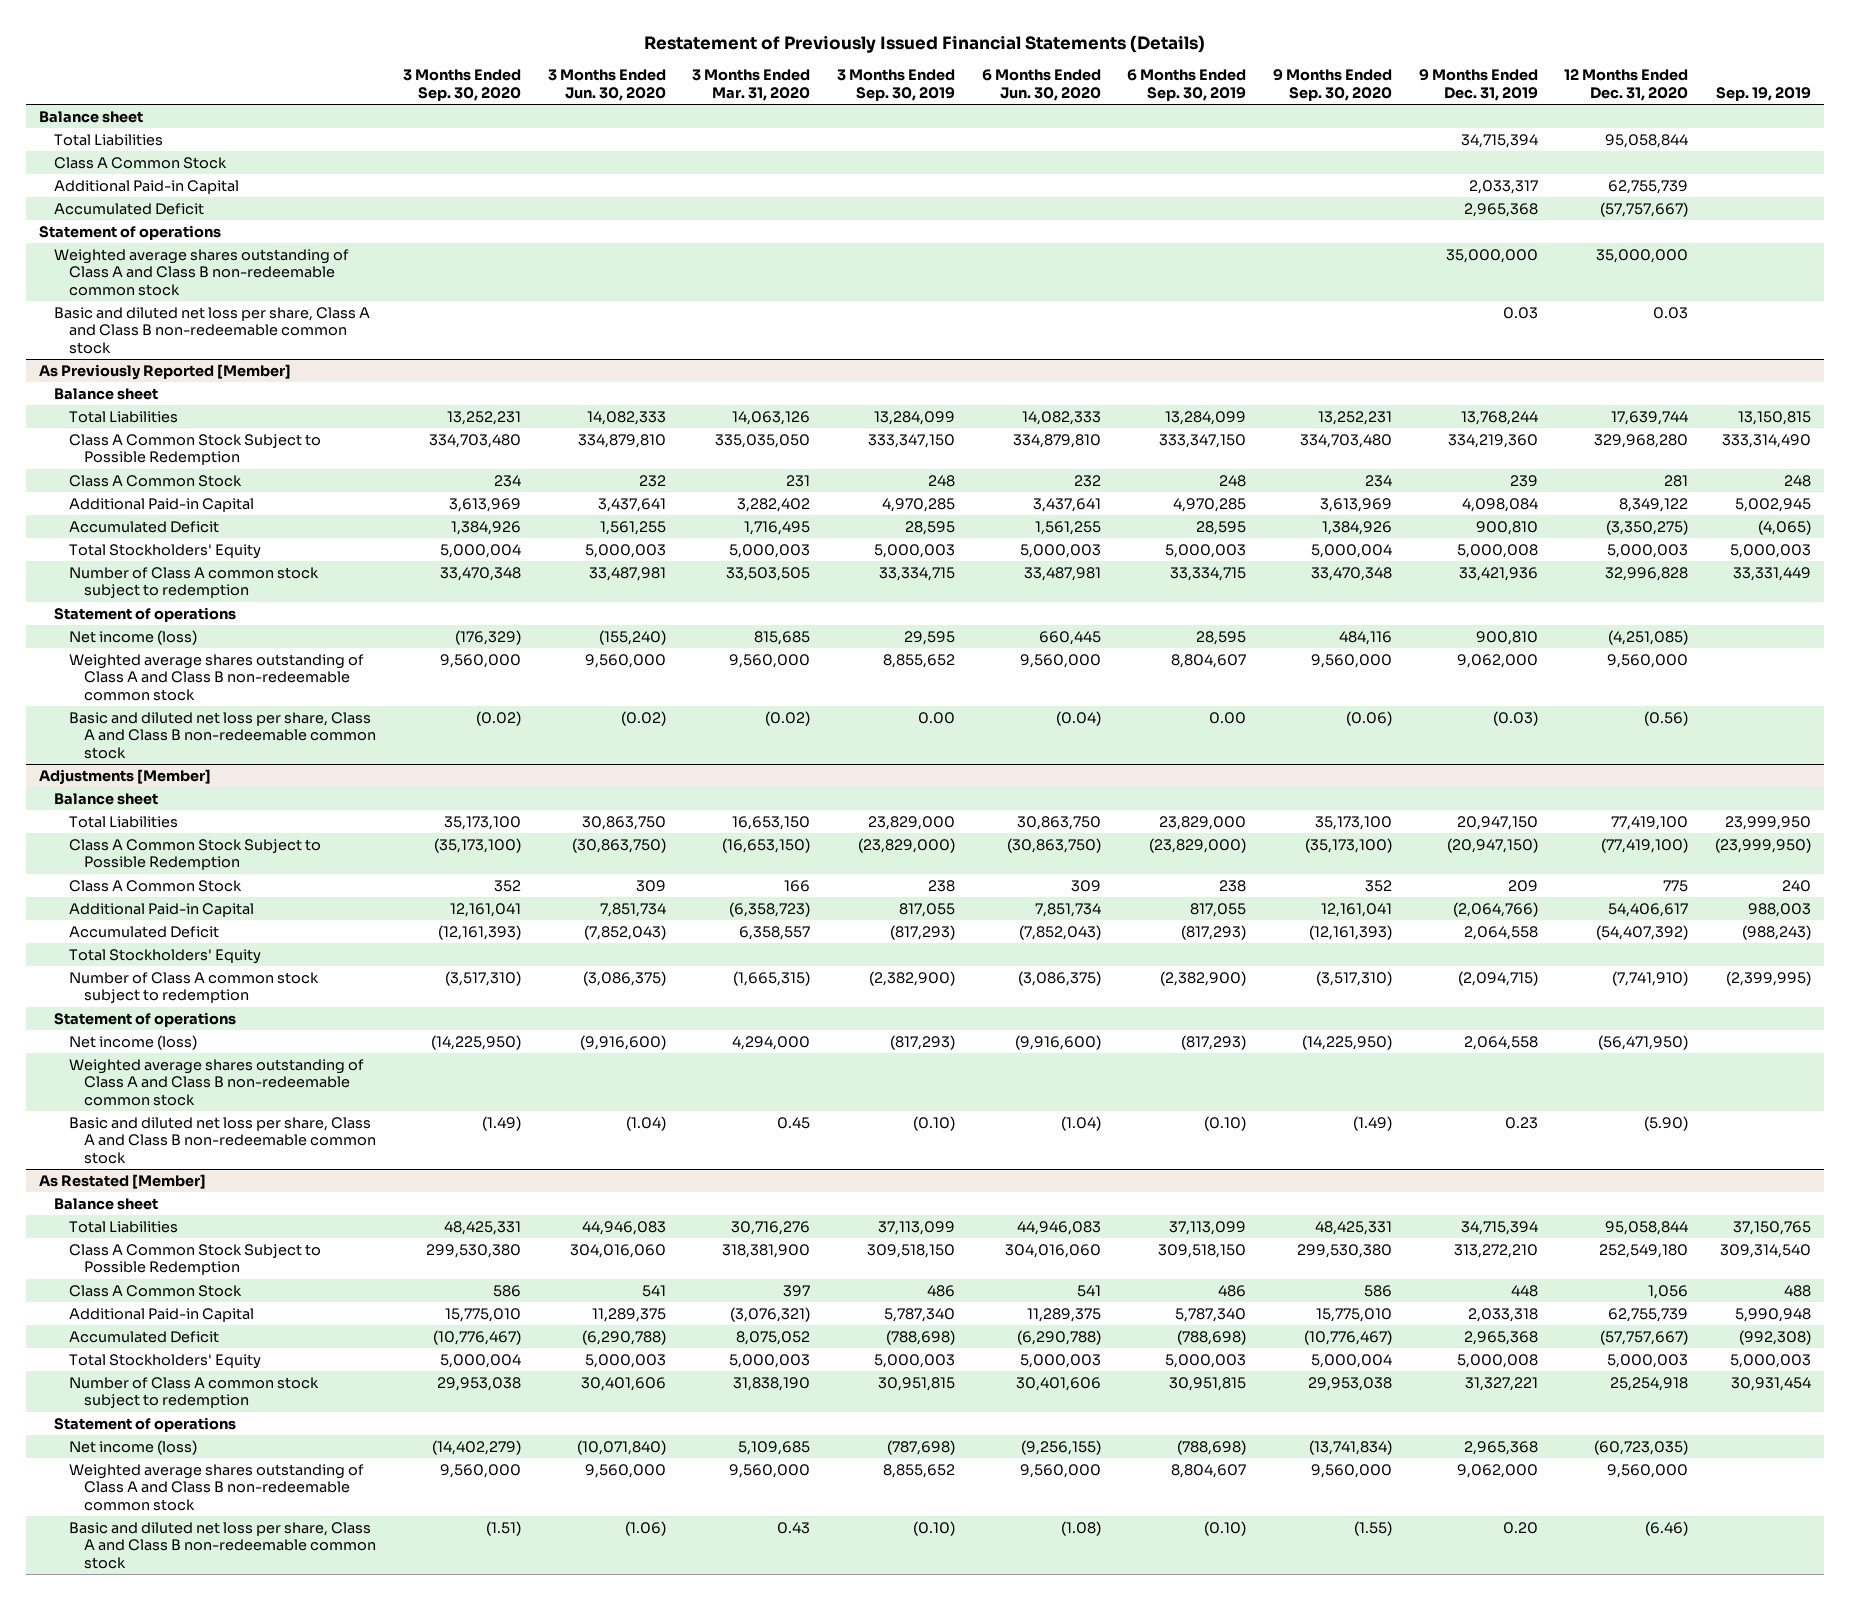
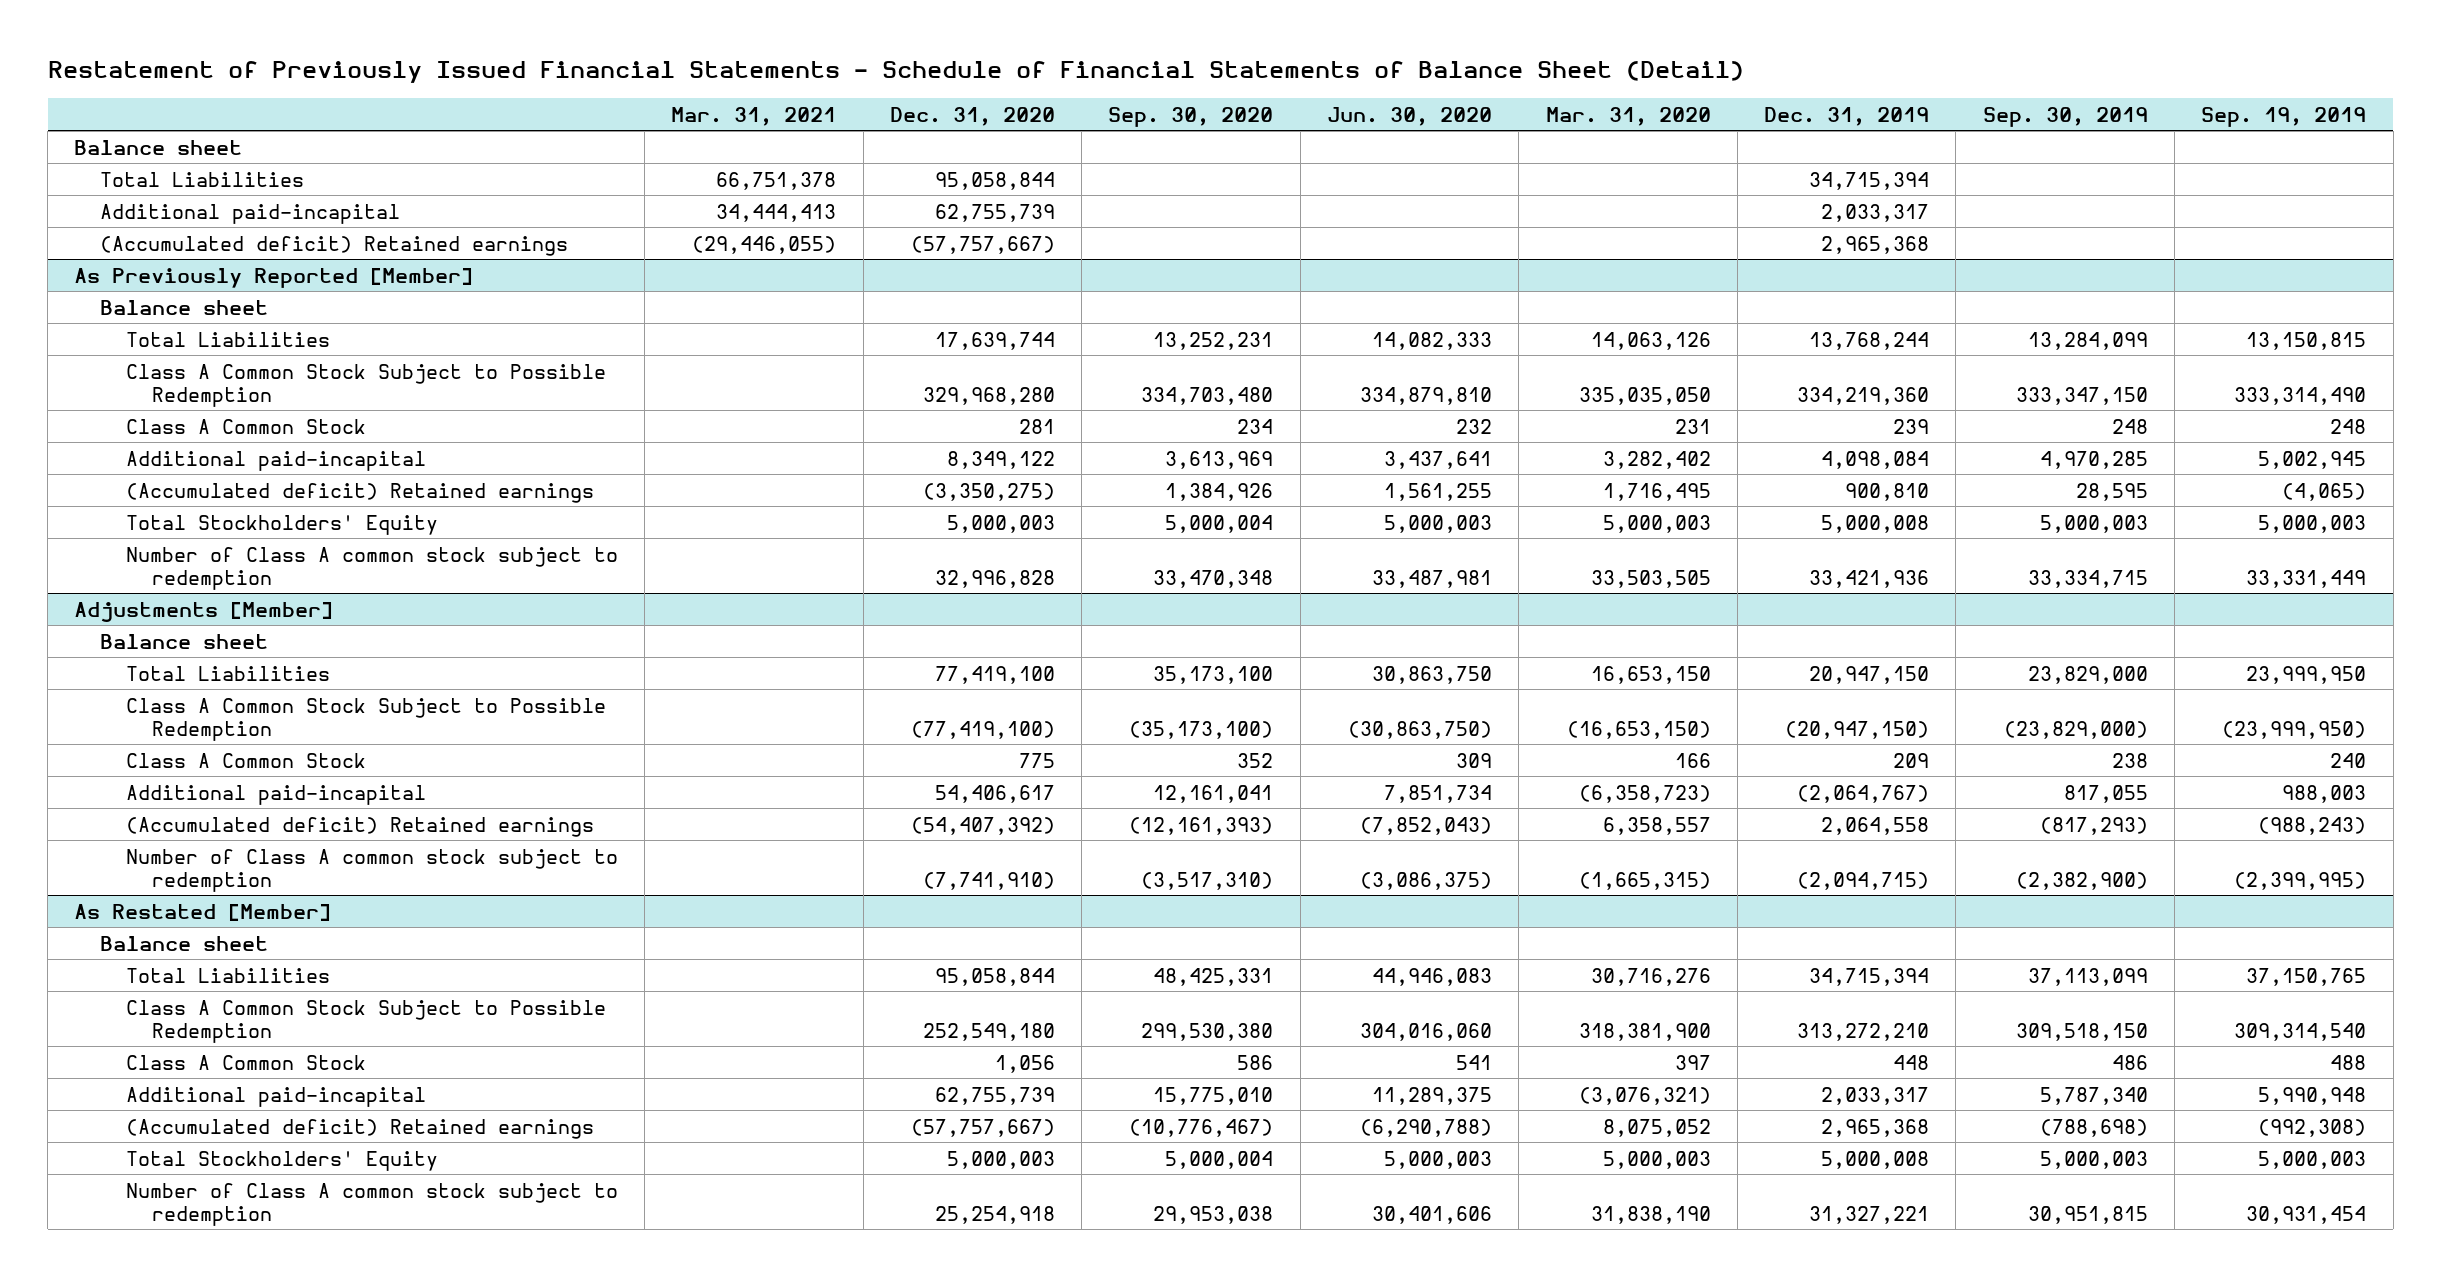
[644,34,1206,53] Restatement of Previously Issued Financial Statements (Details) -> [47,61,1744,84] Restatement of Previously Issued Financial Statements - Schedule of Financial Statements of Balance Sheet (Detail)
[402,69,521,101] 3 Months Ended Sep. 30, 2020 -> none
[547,69,666,101] 3 Months Ended Jun. 30, 2020 -> none
[692,69,811,101] 3 Months Ended Mar. 31, 2020 -> none
[836,69,955,101] 3 Months Ended Sep. 30, 2019 -> none
[981,69,1101,101] 6 Months Ended Jun. 30, 2020 -> none
[1127,69,1247,101] 6 Months Ended Sep. 30, 2019 -> none
[1272,69,1392,101] 9 Months Ended Sep. 30, 2020 -> none
[1418,69,1538,101] 9 Months Ended Dec. 31, 2019 -> none
[1564,69,1689,101] 12 Months Ended Dec. 31, 2020 -> none
none -> [671,106,837,126] Mar. 31, 2021
none -> [889,106,1055,126] Dec. 31, 2020
none -> [1108,106,1274,127] Sep. 30, 2020
none -> [1327,106,1493,126] Jun. 30, 2020
none -> [1545,106,1711,126] Mar. 31, 2020
none -> [1764,106,1930,126] Dec. 31, 2019
none -> [1982,106,2148,127] Sep. 30, 2019
[54,156,228,169] Class A Common Stock -> none
[39,224,222,240] Statement of operations -> none
[54,248,350,296] Weighted average shares outstanding of Class A and Class B non-redeemable common stock -> none
[54,306,371,354] Basic and diluted net loss per share, Class A and Class B non-redeemable common stock -> none
[54,179,240,194] Additional Paid-in Capital -> [100,203,401,224] Additional paid-incapital
[54,202,205,215] Accumulated Deficit -> [100,235,569,256] (Accumulated deficit) Retained earnings
[69,497,255,512] Additional Paid-in Capital -> [125,450,426,471] Additional paid-incapital
[69,520,220,533] Accumulated Deficit -> [125,482,594,503] (Accumulated deficit) Retained earnings
[54,606,237,622] Statement of operations -> none
[69,629,198,645] Net income (loss) -> none
[69,653,365,701] Weighted average shares outstanding of Class A and Class B non-redeemable common stock -> none
[69,711,377,759] Basic and diluted net loss per share, Class A and Class B non-redeemable common stock -> none
[69,948,262,964] Total Stockholders' Equity -> none
[69,902,255,917] Additional Paid-in Capital -> [125,784,426,805] Additional paid-incapital
[69,925,220,938] Accumulated Deficit -> [125,816,594,837] (Accumulated deficit) Retained earnings
[54,1011,237,1027] Statement of operations -> none
[69,1034,198,1050] Net income (loss) -> none
[69,1058,365,1106] Weighted average shares outstanding of Class A and Class B non-redeemable common stock -> none
[69,1116,377,1164] Basic and diluted net loss per share, Class A and Class B non-redeemable common stock -> none
[69,1307,255,1322] Additional Paid-in Capital -> [125,1086,426,1107] Additional paid-incapital
[69,1330,220,1343] Accumulated Deficit -> [125,1118,594,1139] (Accumulated deficit) Retained earnings
[54,1416,237,1432] Statement of operations -> none
[69,1439,198,1455] Net income (loss) -> none
[69,1463,365,1511] Weighted average shares outstanding of Class A and Class B non-redeemable common stock -> none
[69,1521,377,1569] Basic and diluted net loss per share, Class A and Class B non-redeemable common stock -> none

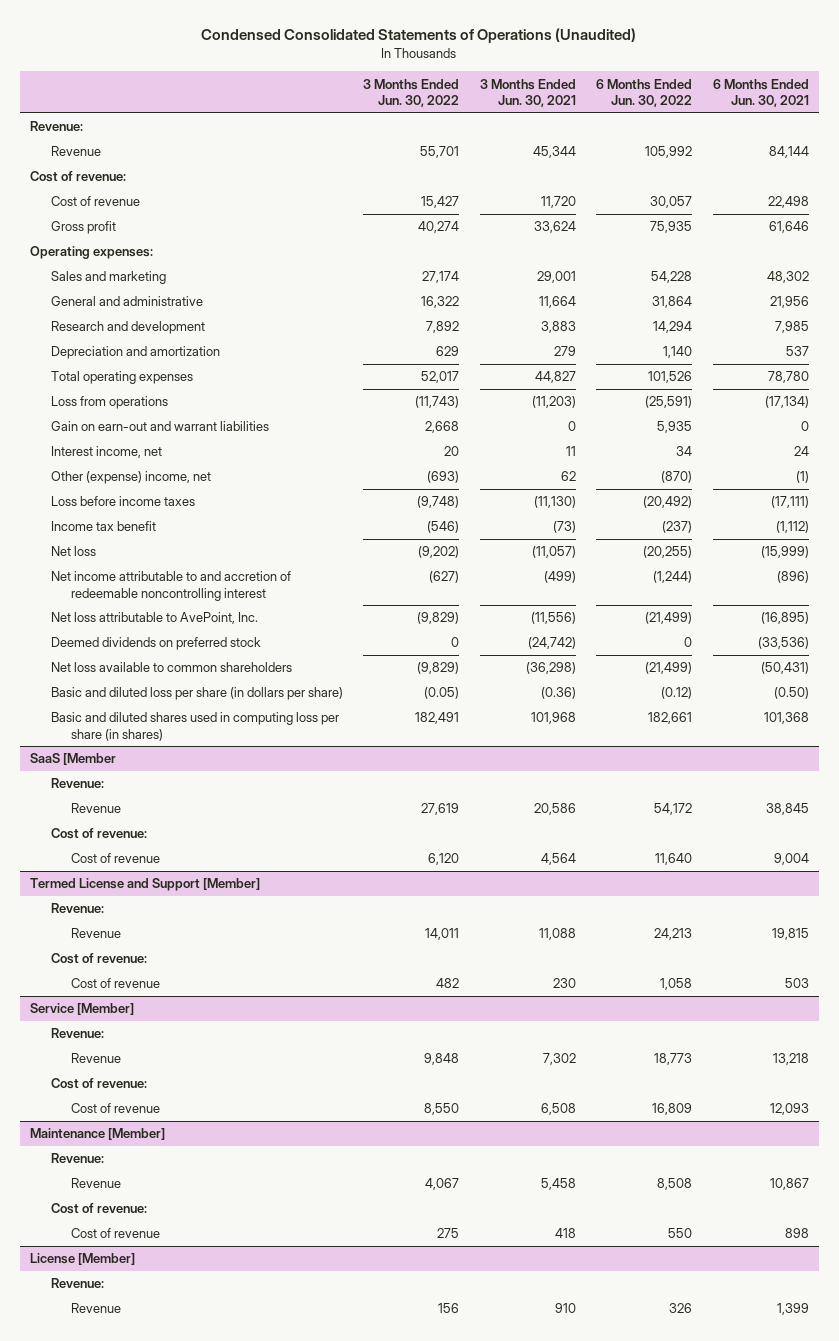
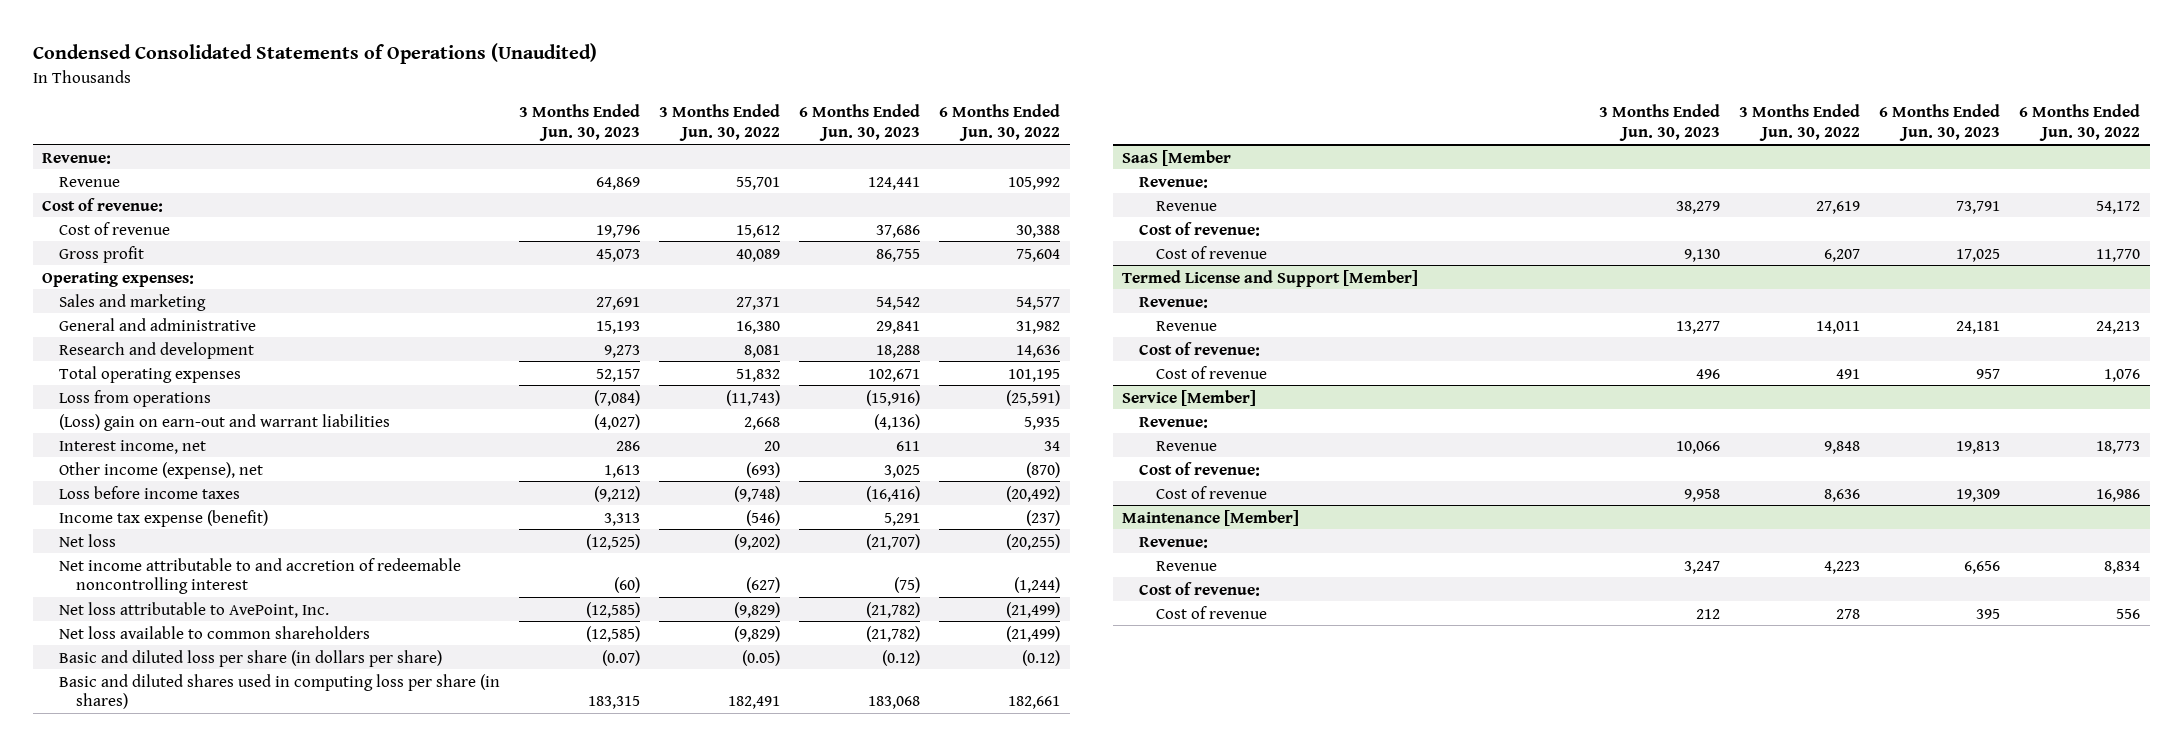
[479,78,576,107] 3 Months Ended Jun. 30, 2021 -> none
[712,78,809,107] 6 Months Ended Jun. 30, 2021 -> none
none -> [519,104,641,142] 3 Months Ended Jun. 30, 2023
none -> [799,104,921,142] 6 Months Ended Jun. 30, 2023
[421,196,460,209] 15,427 -> [736,224,781,238] 15,612
[650,196,693,209] 30,057 -> [1016,224,1061,238] 30,388
[418,221,460,234] 40,274 -> [736,248,781,262] 40,089
[650,221,693,234] 75,935 -> [1016,248,1061,262] 75,604
[50,346,220,360] Depreciation and amortization -> none
[422,271,460,284] 27,174 -> [736,296,781,310] 27,371
[651,271,693,284] 54,228 -> [1016,296,1061,310] 54,577
[421,296,460,309] 16,322 -> [736,320,781,334] 16,380
[652,296,693,309] 31,864 -> [1016,320,1061,334] 31,982
[426,321,460,334] 7,892 -> [744,344,781,358] 8,081
[653,321,693,334] 14,294 -> [1016,344,1061,358] 14,636
[421,371,460,384] 52,017 -> [736,368,781,382] 51,832
[648,371,693,384] 101,526 -> [1008,368,1061,382] 101,195
[50,421,269,432] Gain on earn-out and warrant liabilities -> [58,413,390,431] (Loss) gain on earn-out and warrant liabilities
[50,471,211,485] Other (expense) income, net -> [58,461,263,479] Other income (expense), net
[50,521,156,532] Income tax benefit -> [58,509,268,527] Income tax expense (benefit)
[50,637,261,651] Deemed dividends on preferred stock -> none
[428,853,460,866] 6,120 -> [1824,248,1861,262] 6,207
[655,853,693,866] 11,640 -> [2096,248,2141,262] 11,770
[436,978,460,989] 482 -> [1836,368,1861,379] 491
[660,978,693,991] 1,058 -> [2104,368,2141,382] 1,076
[424,1103,460,1116] 8,550 -> [1824,488,1861,502] 8,636
[652,1103,693,1116] 16,809 -> [2096,488,2141,502] 16,986
[425,1178,460,1191] 4,067 -> [1824,560,1861,574] 4,223
[657,1178,693,1191] 8,508 -> [2104,560,2141,574] 8,834
[30,1253,136,1266] License [Member] -> none
[50,1278,104,1289] Revenue: -> none
[71,1303,122,1314] Revenue -> none
[437,1228,460,1239] 275 -> [1836,608,1861,619] 278
[668,1228,693,1239] 550 -> [2116,608,2141,619] 556

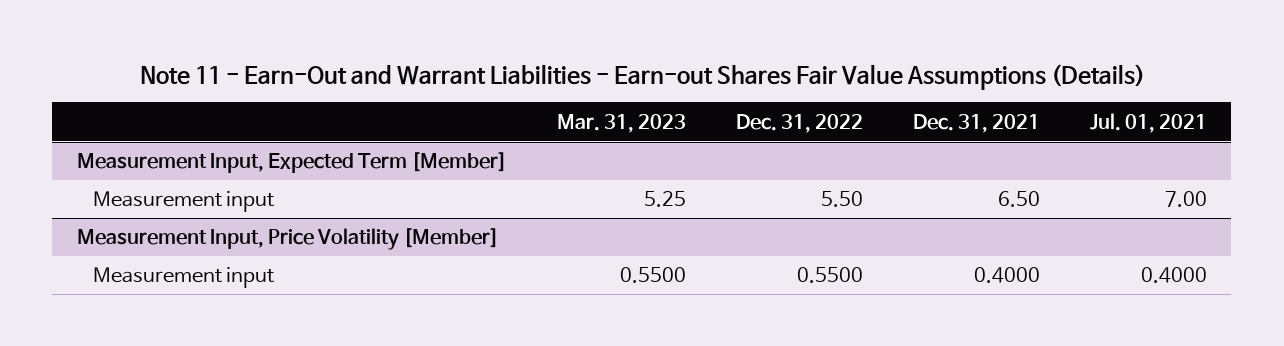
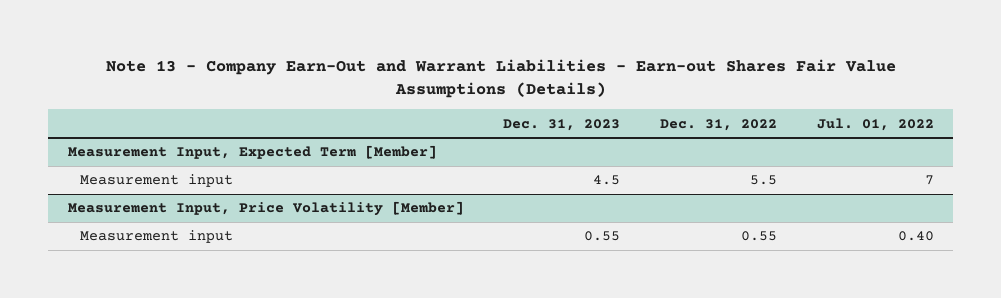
[139,63,1145,90] Note 11 - Earn-Out and Warrant Liabilities - Earn-out Shares Fair Value Assumptions (Details) -> [105,59,896,99] Note 13 - Company Earn-Out and Warrant Liabilities - Earn-out Shares Fair Value Assumptions (Details)
[557,113,687,133] Mar. 31, 2023 -> none
[912,113,1040,133] Dec. 31, 2021 -> none
[1089,112,1207,133] Jul. 01, 2021 -> none
none -> [503,118,621,131] Dec. 31, 2023
none -> [816,117,934,131] Jul. 01, 2022
[820,191,863,208] 5.50 -> [749,175,777,186] 5.5
[796,267,863,284] 0.5500 -> [740,231,777,242] 0.55

